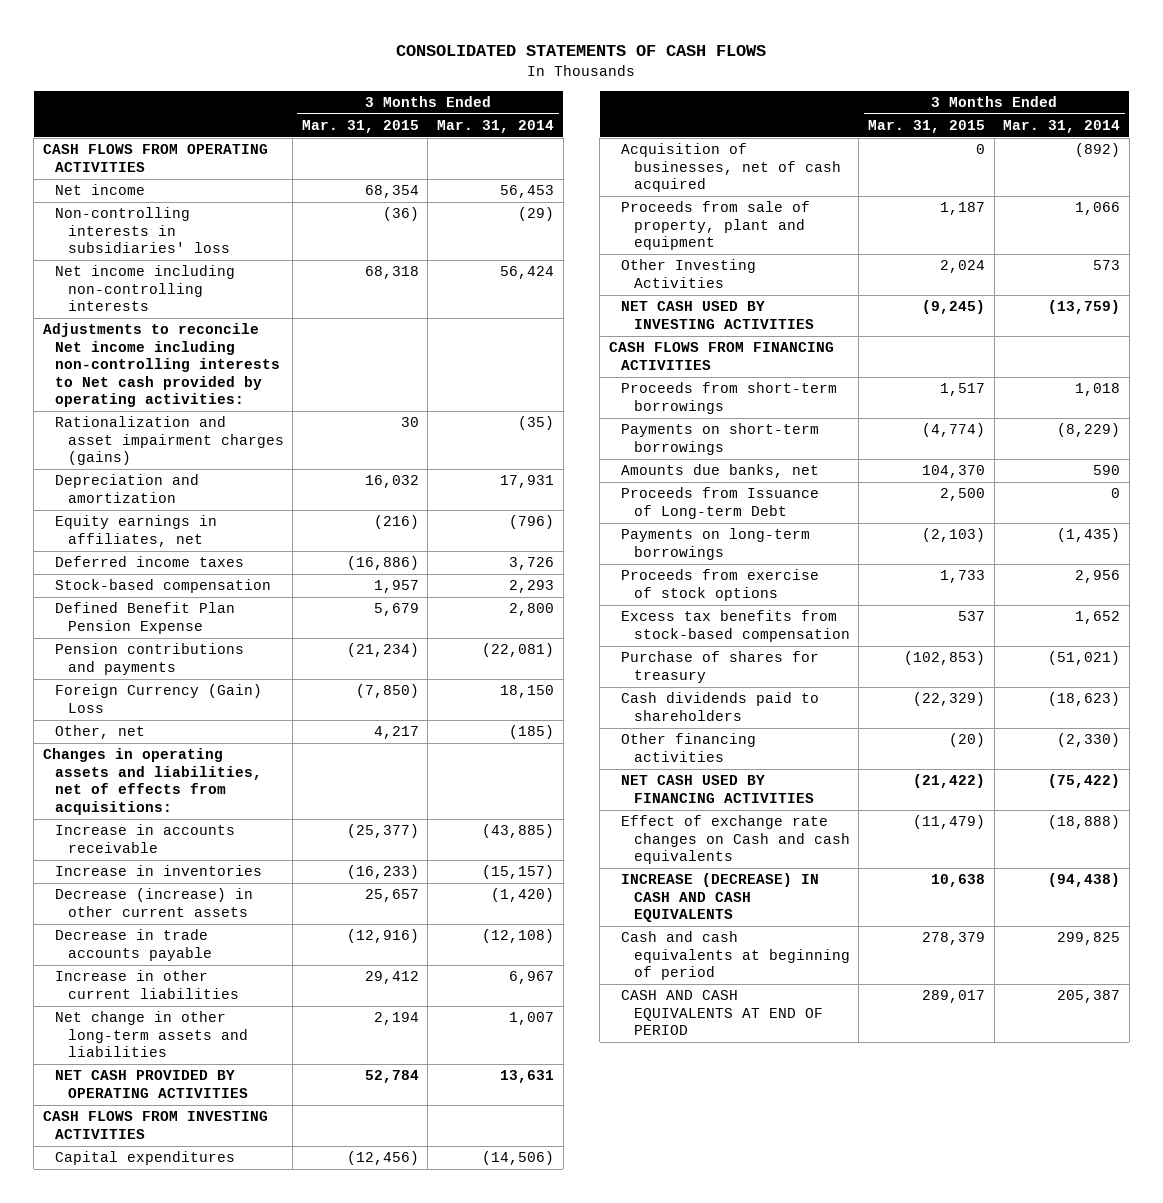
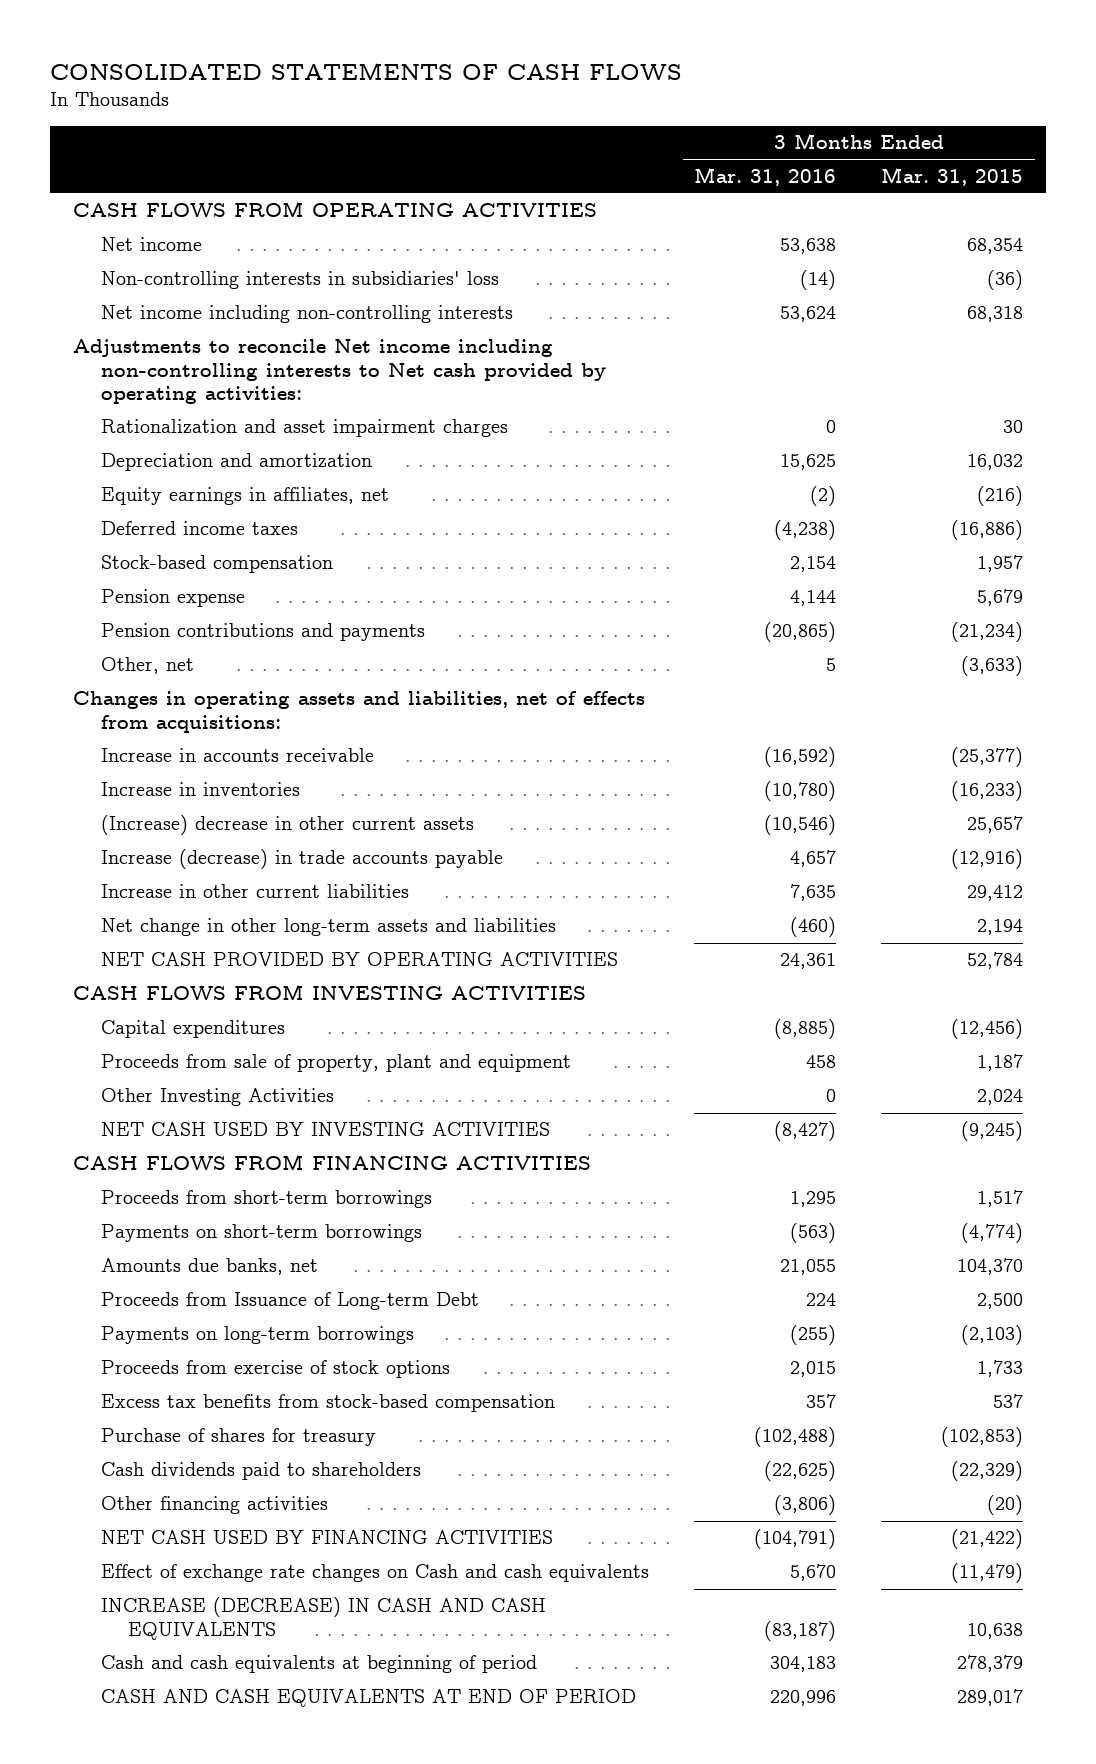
[437,120,555,134] Mar. 31, 2014 -> none
none -> [693,166,836,186] Mar. 31, 2016
[55,416,284,466] Rationalization and asset impairment charges (gains) -> [100,419,508,438] Rationalization and asset impairment charges
[55,602,236,634] Defined Benefit Plan Pension Expense -> [100,589,245,608] Pension expense
[55,684,263,713] Foreign Currency (Gain) Loss -> none
[373,726,419,740] 4,217 -> [961,656,1024,677] (3,633)
[55,888,254,917] Decrease (increase) in other current assets -> [100,815,474,836] (Increase) decrease in other current assets
[55,929,212,961] Decrease in trade accounts payable -> [100,849,503,870] Increase (decrease) in trade accounts payable
[621,143,841,193] Acquisition of businesses, net of cash acquired -> none

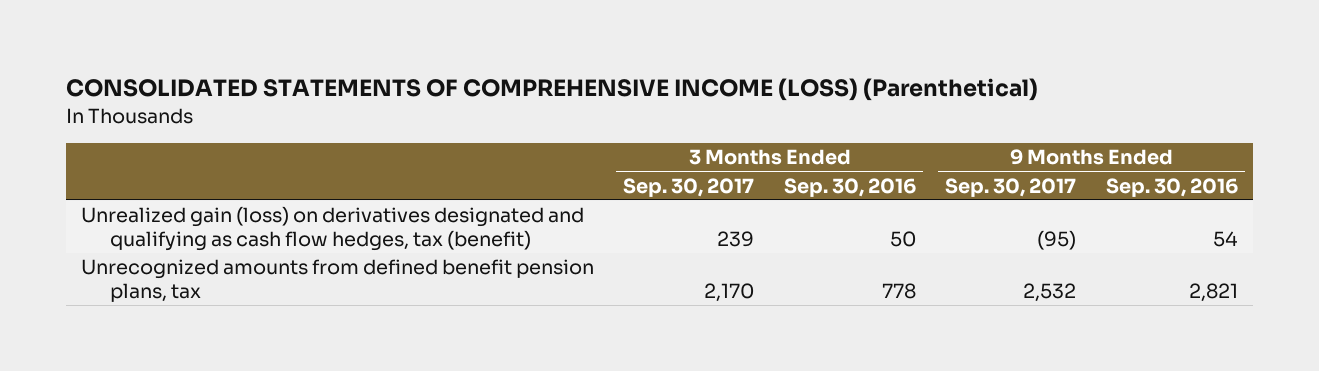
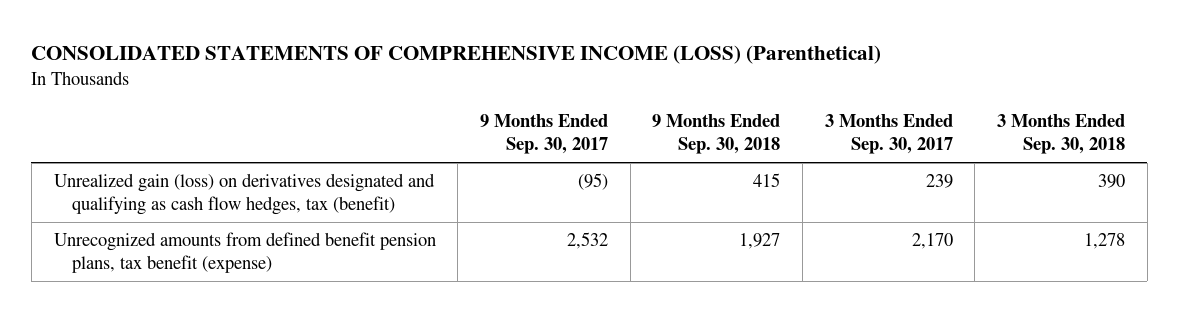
[783,177,916,197] Sep. 30, 2016 -> none
[1106,177,1239,197] Sep. 30, 2016 -> none
none -> [652,114,781,155] 9 Months Ended Sep. 30, 2018
none -> [996,114,1125,155] 3 Months Ended Sep. 30, 2018
[80,259,594,302] Unrecognized amounts from defined benefit pension plans, tax -> [53,232,436,274] Unrecognized amounts from defined benefit pension plans, tax benefit (expense)

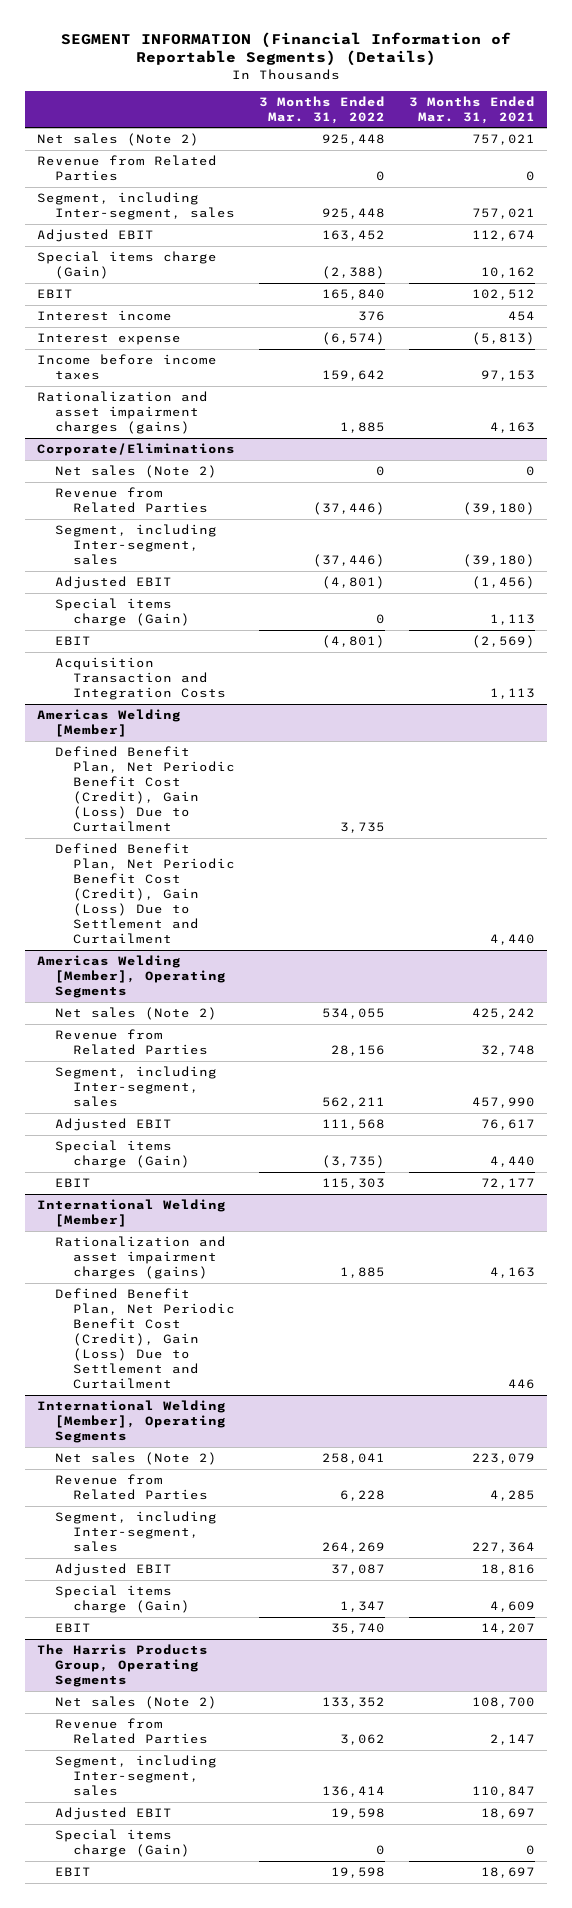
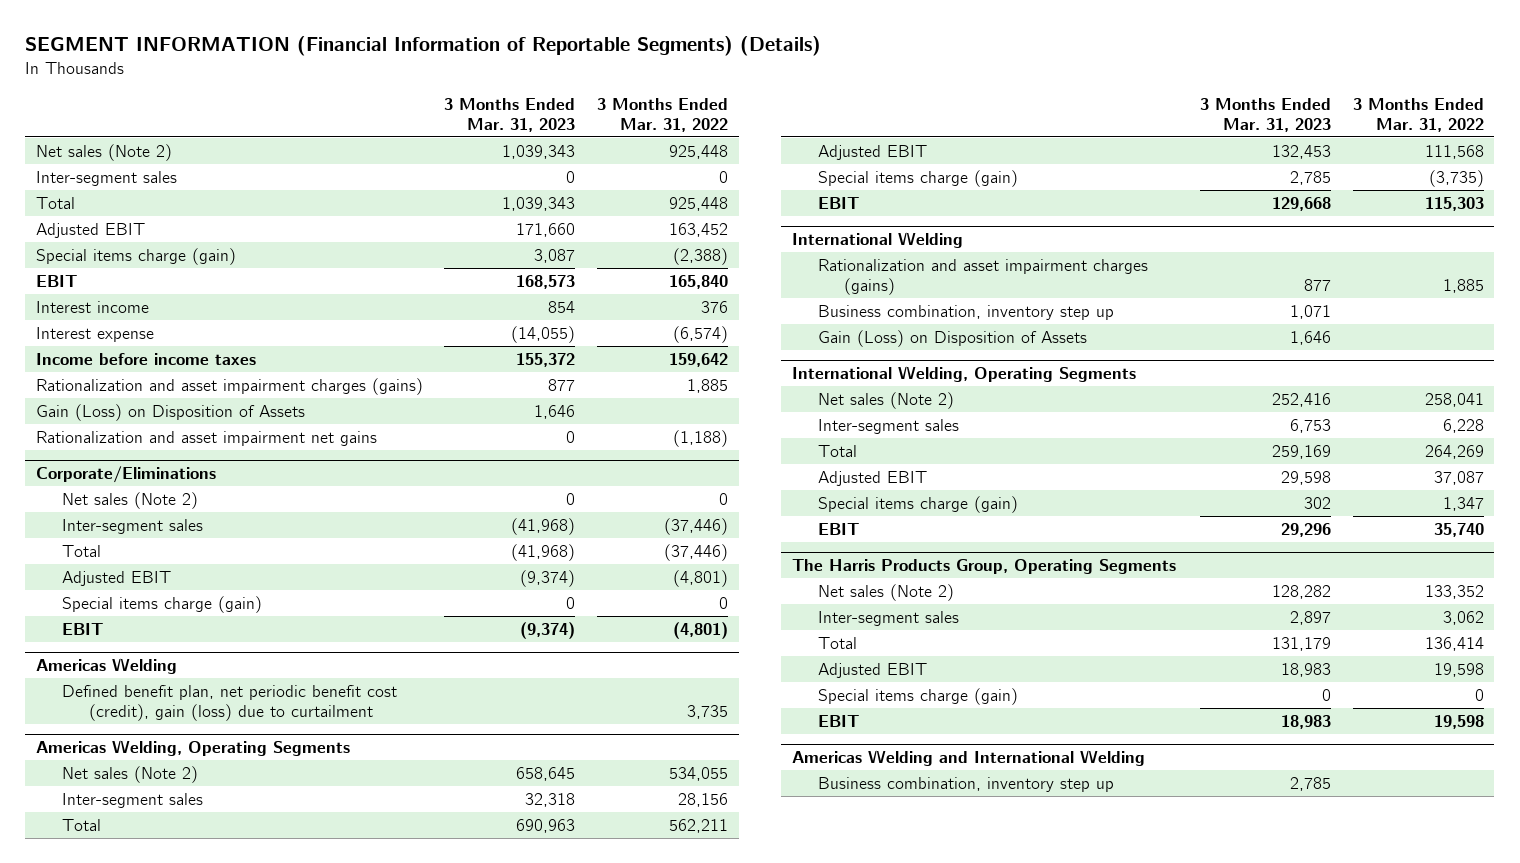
[409,95,536,124] 3 Months Ended Mar. 31, 2021 -> none
none -> [444,97,576,132] 3 Months Ended Mar. 31, 2023
[36,154,217,182] Revenue from Related Parties -> [35,170,177,186] Inter-segment sales
[36,191,236,221] Segment, including Inter-segment, sales -> [35,196,75,209] Total
[36,250,217,280] Special items charge (Gain) -> [35,247,236,265] Special items charge (gain)
none -> [35,403,305,421] Gain (Loss) on Disposition of Assets
none -> [35,430,377,446] Rationalization and asset impairment net gains
[55,486,209,514] Revenue from Related Parties -> [62,518,204,534] Inter-segment sales
[55,523,218,566] Segment, including Inter-segment, sales -> [62,544,102,557] Total
[55,597,191,627] Special items charge (Gain) -> [62,595,263,613] Special items charge (gain)
[55,656,227,701] Acquisition Transaction and Integration Costs -> none
[55,842,236,945] Defined Benefit Plan, Net Periodic Benefit Cost (Credit), Gain (Loss) Due to Settlement and Curtailment -> none
[36,708,181,738] Americas Welding [Member] -> [35,657,177,674] Americas Welding
[55,745,236,833] Defined Benefit Plan, Net Periodic Benefit Cost (Credit), Gain (Loss) Due to Curtailment -> [62,684,398,721] Defined benefit plan, net periodic benefit cost (credit), gain (loss) due to curtailment
[36,954,227,999] Americas Welding [Member], Operating Segments -> [35,739,350,756] Americas Welding, Operating Segments
[55,1028,209,1056] Revenue from Related Parties -> [62,792,204,808] Inter-segment sales
[55,1065,218,1108] Segment, including Inter-segment, sales -> [62,818,102,831] Total
[55,1139,191,1169] Special items charge (Gain) -> [818,169,1019,187] Special items charge (gain)
[36,1198,226,1228] International Welding [Member] -> [791,231,963,248] International Welding
[55,1287,236,1390] Defined Benefit Plan, Net Periodic Benefit Cost (Credit), Gain (Loss) Due to Settlement and Curtailment -> none
none -> [818,304,1115,320] Business combination, inventory step up
none -> [818,329,1088,347] Gain (Loss) on Disposition of Assets
[36,1399,227,1444] International Welding [Member], Operating Segments -> [791,365,1136,382] International Welding, Operating Segments
[55,1473,209,1501] Revenue from Related Parties -> [818,418,960,434] Inter-segment sales
[55,1510,218,1553] Segment, including Inter-segment, sales -> [818,444,858,457] Total
[55,1584,191,1614] Special items charge (Gain) -> [818,495,1019,513] Special items charge (gain)
[55,1717,209,1745] Revenue from Related Parties -> [818,610,960,626] Inter-segment sales
[55,1754,218,1797] Segment, including Inter-segment, sales -> [818,636,858,649] Total
[55,1828,191,1858] Special items charge (Gain) -> [818,687,1019,705] Special items charge (gain)
none -> [791,749,1145,766] Americas Welding and International Welding
none -> [818,776,1115,792] Business combination, inventory step up

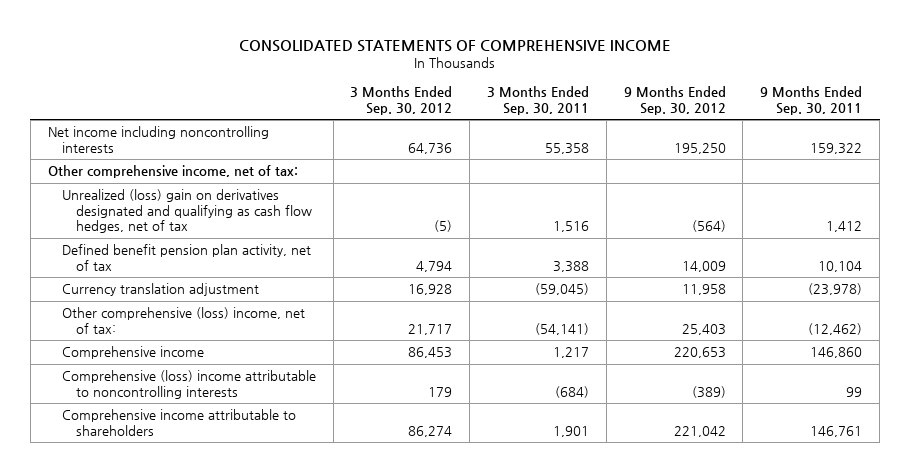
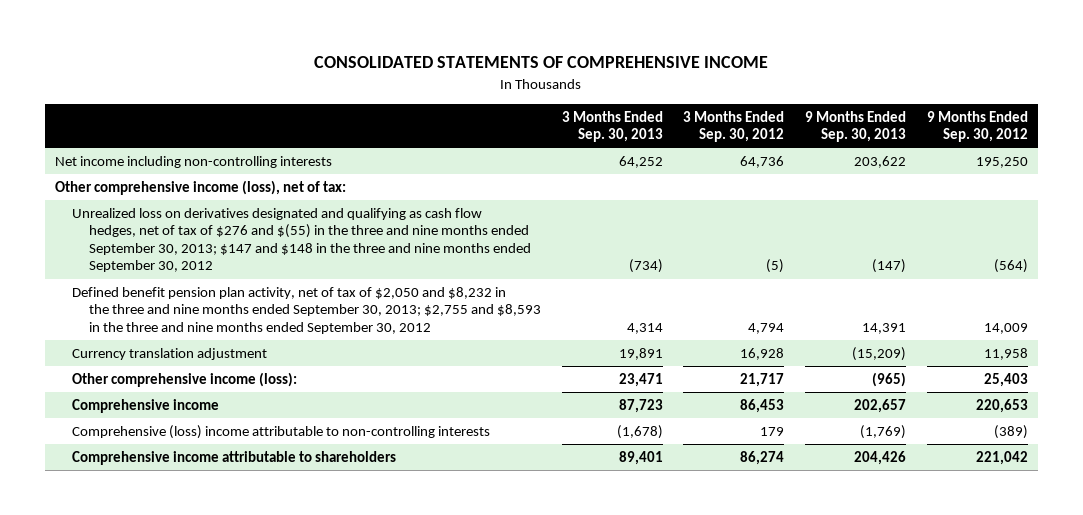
[487,86,590,115] 3 Months Ended Sep. 30, 2011 -> none
[760,86,863,115] 9 Months Ended Sep. 30, 2011 -> none
none -> [561,110,663,143] 3 Months Ended Sep. 30, 2013
none -> [805,110,907,143] 9 Months Ended Sep. 30, 2013
[47,126,269,153] Net income including noncontrolling interests -> [55,156,333,169] Net income including non-controlling interests
[47,165,298,179] Other comprehensive income, net of tax: -> [55,180,347,196] Other comprehensive income (loss), net of tax:
[61,189,313,234] Unrealized (loss) gain on derivatives designated and qualifying as cash flow hedges, net of tax -> [72,208,531,273] Unrealized loss on derivatives designated and qualifying as cash flow hedges, net of tax of $276 and $(55) in the three and nine months ended September 30, 2013; $147 and $148 in the three and nine months ended September 30, 2012
[61,244,311,271] Defined benefit pension plan activity, net of tax -> [72,287,541,334] Defined benefit pension plan activity, net of tax of $2,050 and $8,232 in the three and nine months ended September 30, 2013; $2,755 and $8,593 in the three and nine months ended September 30, 2012
[61,307,305,334] Other comprehensive (loss) income, net of tax: -> [72,372,298,388] Other comprehensive income (loss):
[61,370,316,399] Comprehensive (loss) income attributable to noncontrolling interests -> [72,425,491,440] Comprehensive (loss) income attributable to non-controlling interests

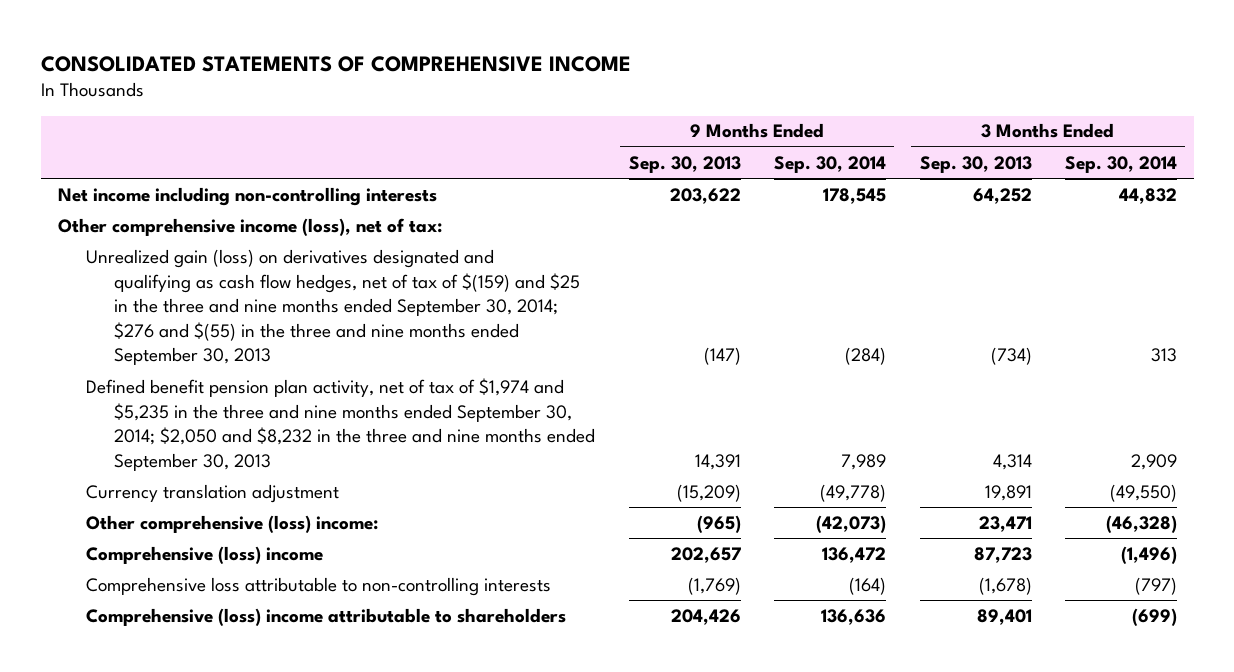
[683,110,785,143] 3 Months Ended Sep. 30, 2012 -> none
[926,110,1028,143] 9 Months Ended Sep. 30, 2012 -> none
none -> [774,155,887,173] Sep. 30, 2014
none -> [1064,155,1177,173] Sep. 30, 2014
[72,208,531,273] Unrealized loss on derivatives designated and qualifying as cash flow hedges, net of tax of $276 and $(55) in the three and nine months ended September 30, 2013; $147 and $148 in the three and nine months ended September 30, 2012 -> [85,248,581,366] Unrealized gain (loss) on derivatives designated and qualifying as cash flow hedges, net of tax of $(159) and $25 in the three and nine months ended September 30, 2014; $276 and $(55) in the three and nine months ended September 30, 2013
[72,287,541,334] Defined benefit pension plan activity, net of tax of $2,050 and $8,232 in the three and nine months ended September 30, 2013; $2,755 and $8,593 in the three and nine months ended September 30, 2012 -> [85,377,596,471] Defined benefit pension plan activity, net of tax of $1,974 and $5,235 in the three and nine months ended September 30, 2014; $2,050 and $8,232 in the three and nine months ended September 30, 2013
[72,372,298,388] Other comprehensive income (loss): -> [85,514,378,533] Other comprehensive (loss) income:
[72,399,220,414] Comprehensive income -> [85,545,323,564] Comprehensive (loss) income
[72,425,491,440] Comprehensive (loss) income attributable to non-controlling interests -> [85,576,551,596] Comprehensive loss attributable to non-controlling interests
[72,451,397,466] Comprehensive income attributable to shareholders -> [85,607,566,626] Comprehensive (loss) income attributable to shareholders

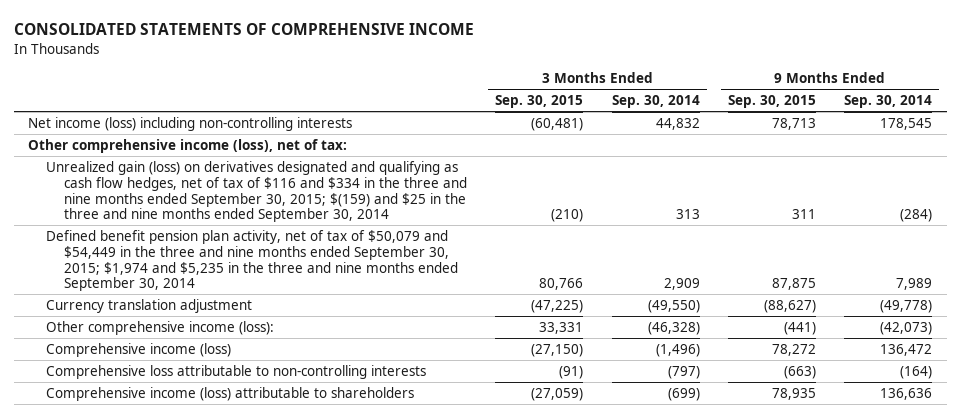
[628,155,741,173] Sep. 30, 2013 -> none
[919,155,1032,173] Sep. 30, 2013 -> none
none -> [495,95,584,109] Sep. 30, 2015
none -> [728,95,817,109] Sep. 30, 2015
[57,186,437,206] Net income including non-controlling interests -> [28,116,353,131] Net income (loss) including non-controlling interests
[85,248,581,366] Unrealized gain (loss) on derivatives designated and qualifying as cash flow hedges, net of tax of $(159) and $25 in the three and nine months ended September 30, 2014; $276 and $(55) in the three and nine months ended September 30, 2013 -> [46,160,468,223] Unrealized gain (loss) on derivatives designated and qualifying as cash flow hedges, net of tax of $116 and $334 in the three and nine months ended September 30, 2015; $(159) and $25 in the three and nine months ended September 30, 2014
[85,377,596,471] Defined benefit pension plan activity, net of tax of $1,974 and $5,235 in the three and nine months ended September 30, 2014; $2,050 and $8,232 in the three and nine months ended September 30, 2013 -> [46,229,459,292] Defined benefit pension plan activity, net of tax of $50,079 and $54,449 in the three and nine months ended September 30, 2015; $1,974 and $5,235 in the three and nine months ended September 30, 2014
[85,514,378,533] Other comprehensive (loss) income: -> [46,320,275,335] Other comprehensive income (loss):
[85,545,323,564] Comprehensive (loss) income -> [46,342,232,357] Comprehensive income (loss)
[85,607,566,626] Comprehensive (loss) income attributable to shareholders -> [46,386,415,401] Comprehensive income (loss) attributable to shareholders

